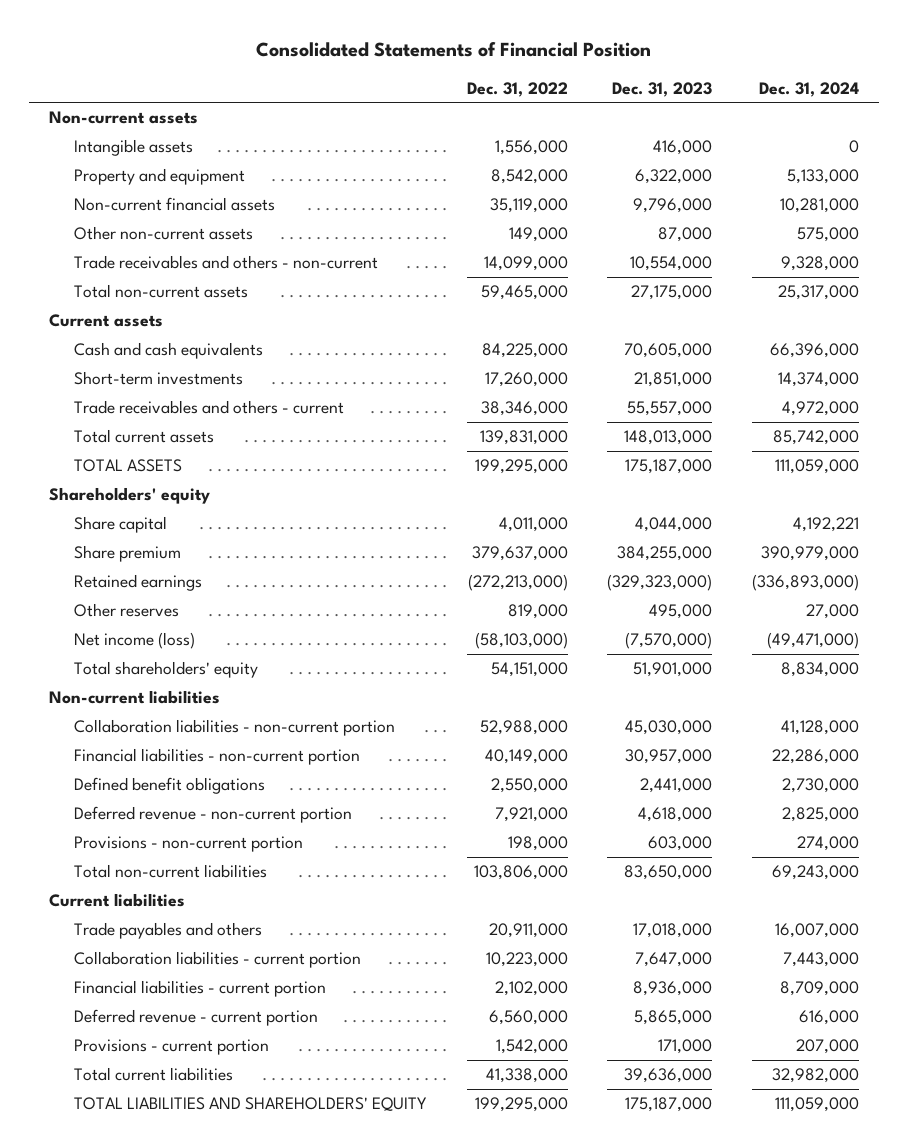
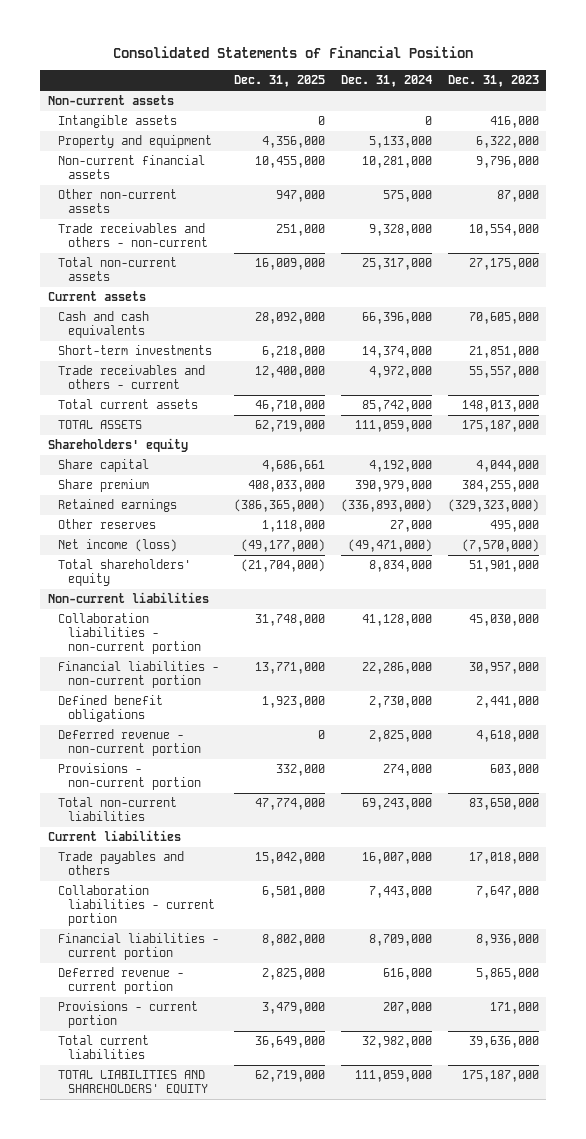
[466,81,568,97] Dec. 31, 2022 -> none
none -> [234,75,326,88] Dec. 31, 2025
[792,517,859,533] 4,192,221 -> [368,460,432,473] 4,192,000

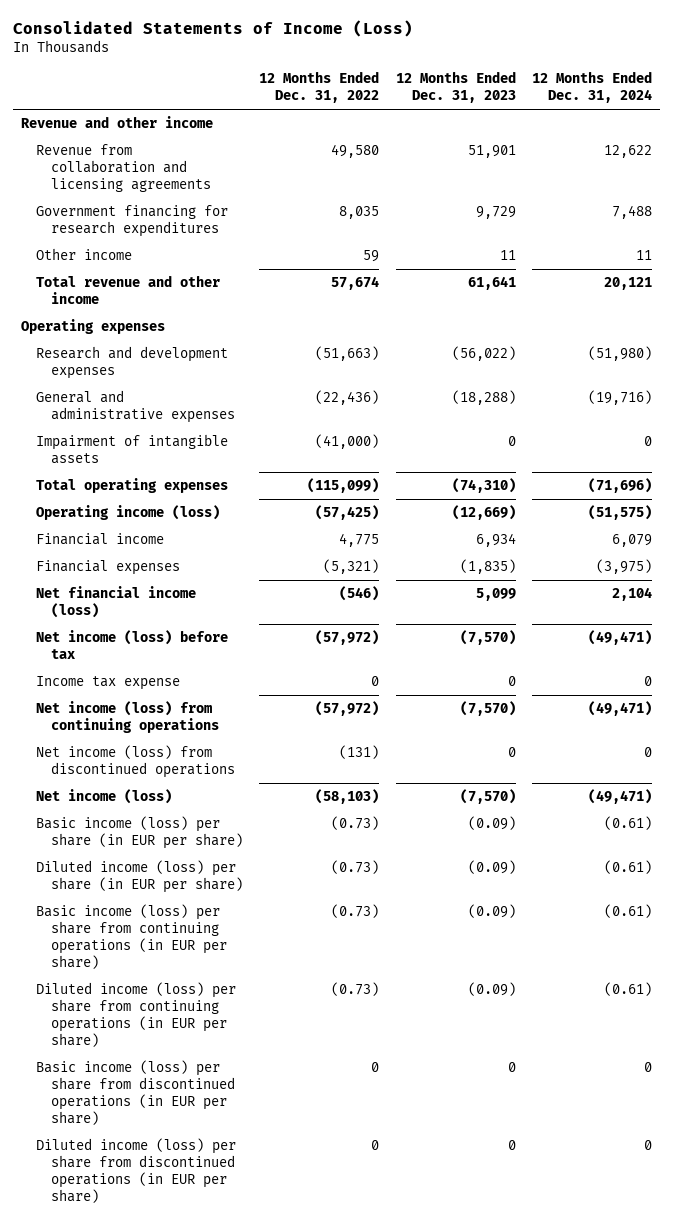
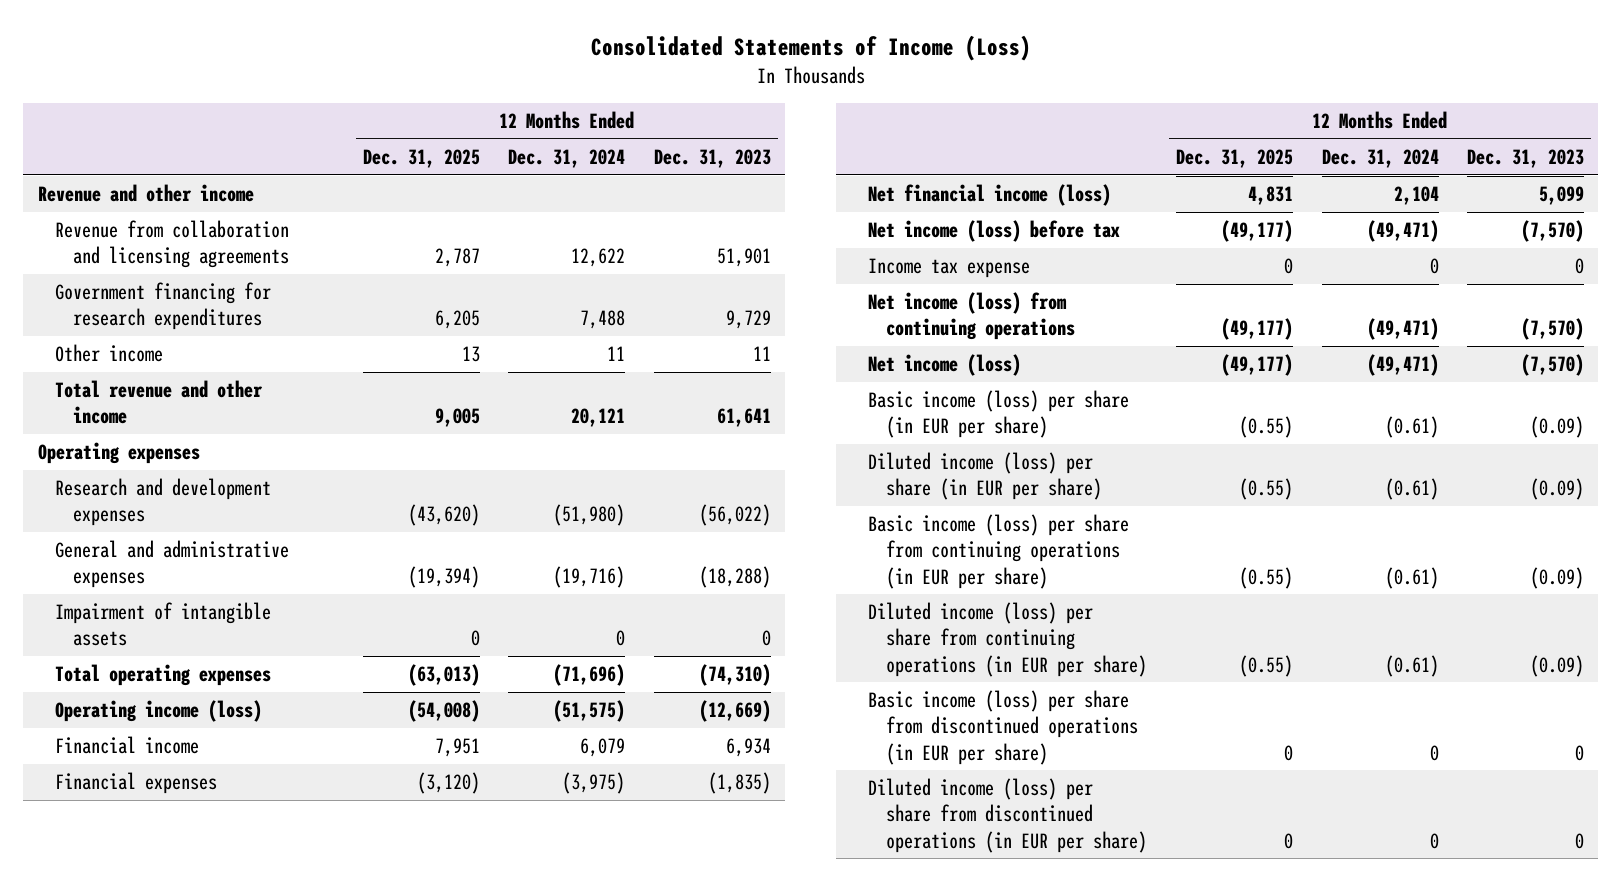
[259,71,380,104] 12 Months Ended Dec. 31, 2022 -> none
none -> [362,148,480,168] Dec. 31, 2025
[36,745,236,779] Net income (loss) from discontinued operations -> none

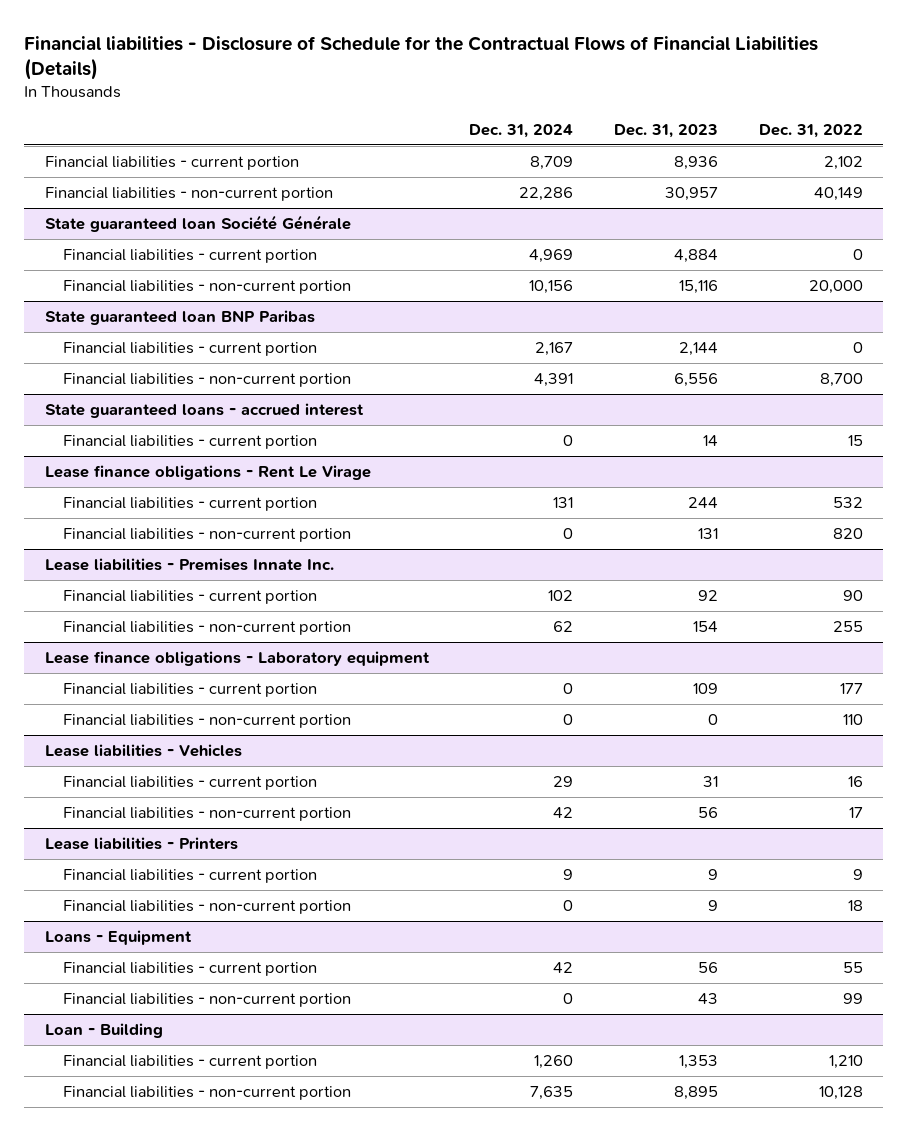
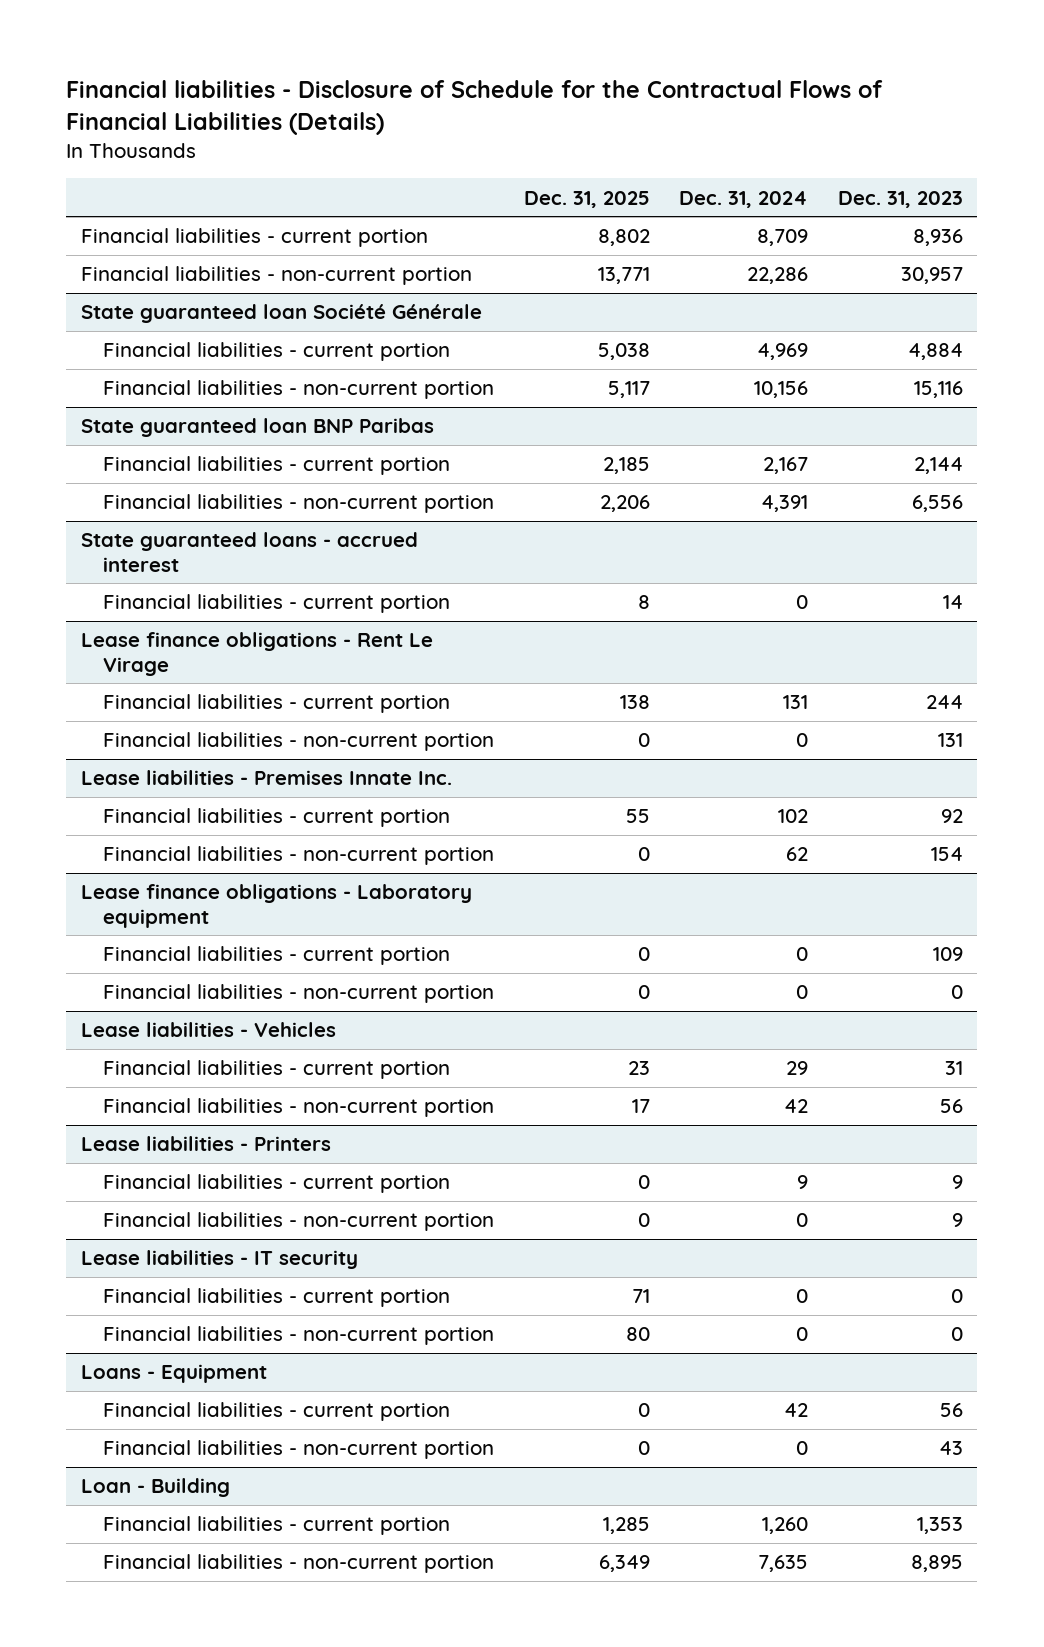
[759,123,864,138] Dec. 31, 2022 -> none
none -> [523,190,650,208] Dec. 31, 2025
none -> [81,1250,359,1270] Lease liabilities - IT security
none -> [103,1288,451,1308] Financial liabilities - current portion
none -> [103,1326,495,1346] Financial liabilities - non-current portion

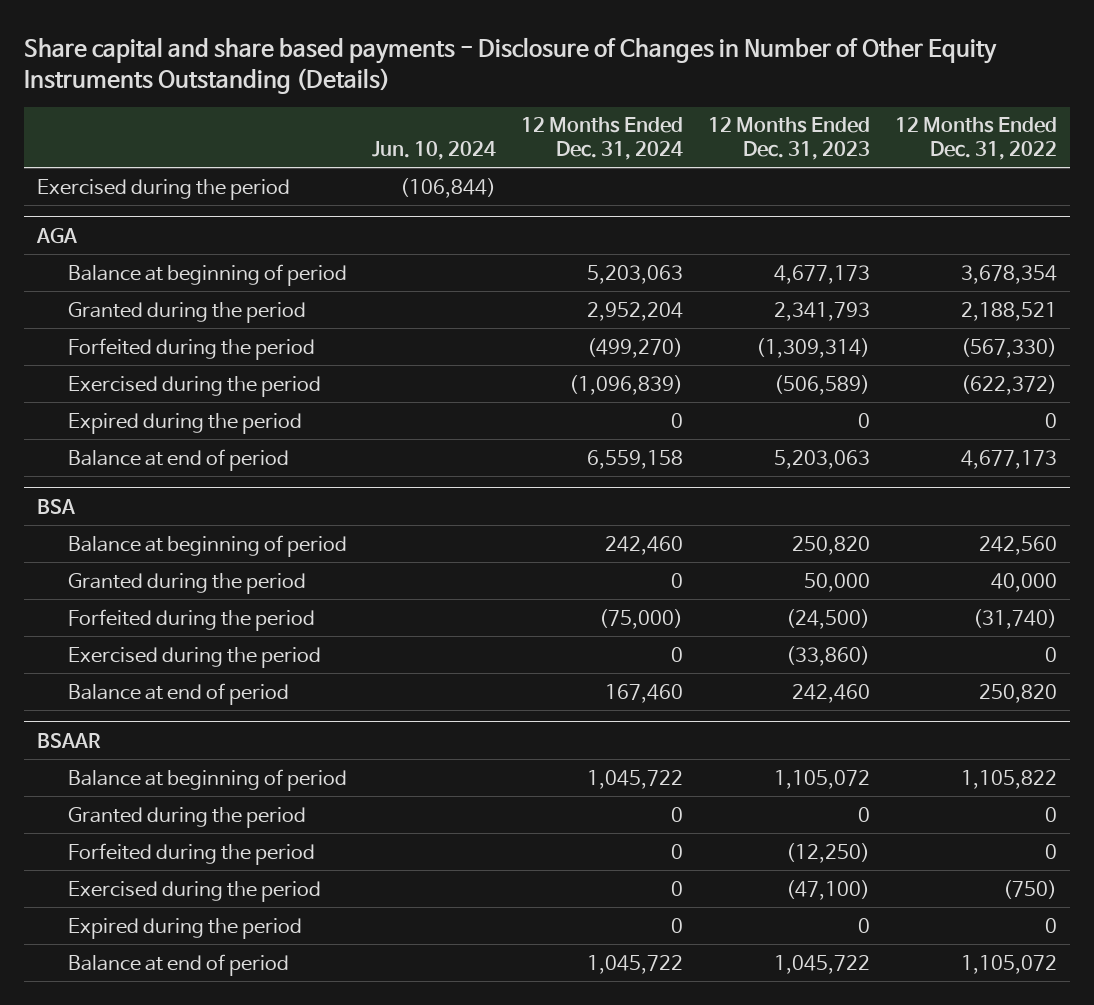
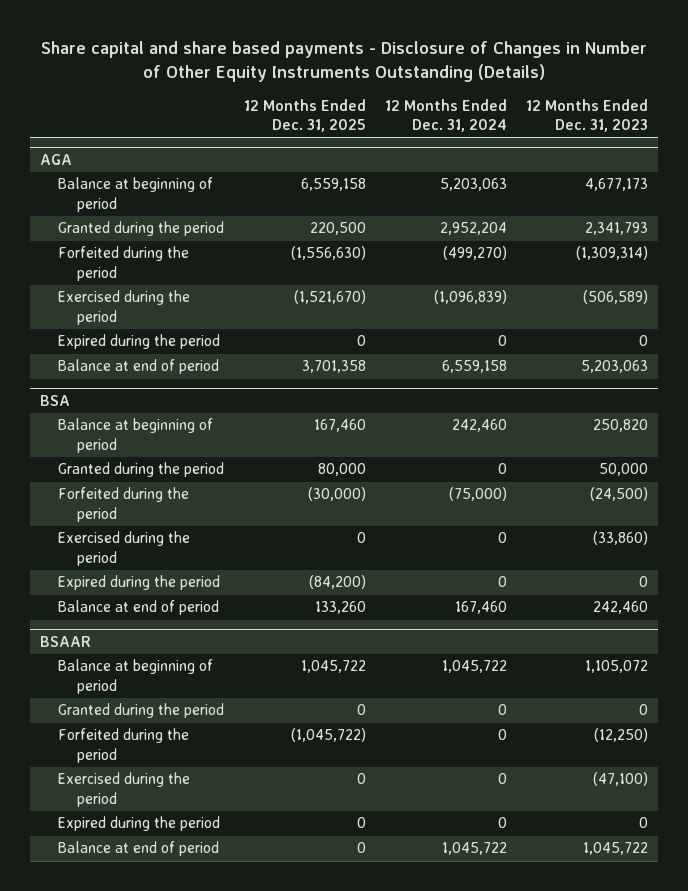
[372,141,497,161] Jun. 10, 2024 -> none
[895,117,1058,161] 12 Months Ended Dec. 31, 2022 -> none
none -> [243,98,366,133] 12 Months Ended Dec. 31, 2025
[36,178,290,200] Exercised during the period -> none
none -> [58,575,221,591] Expired during the period

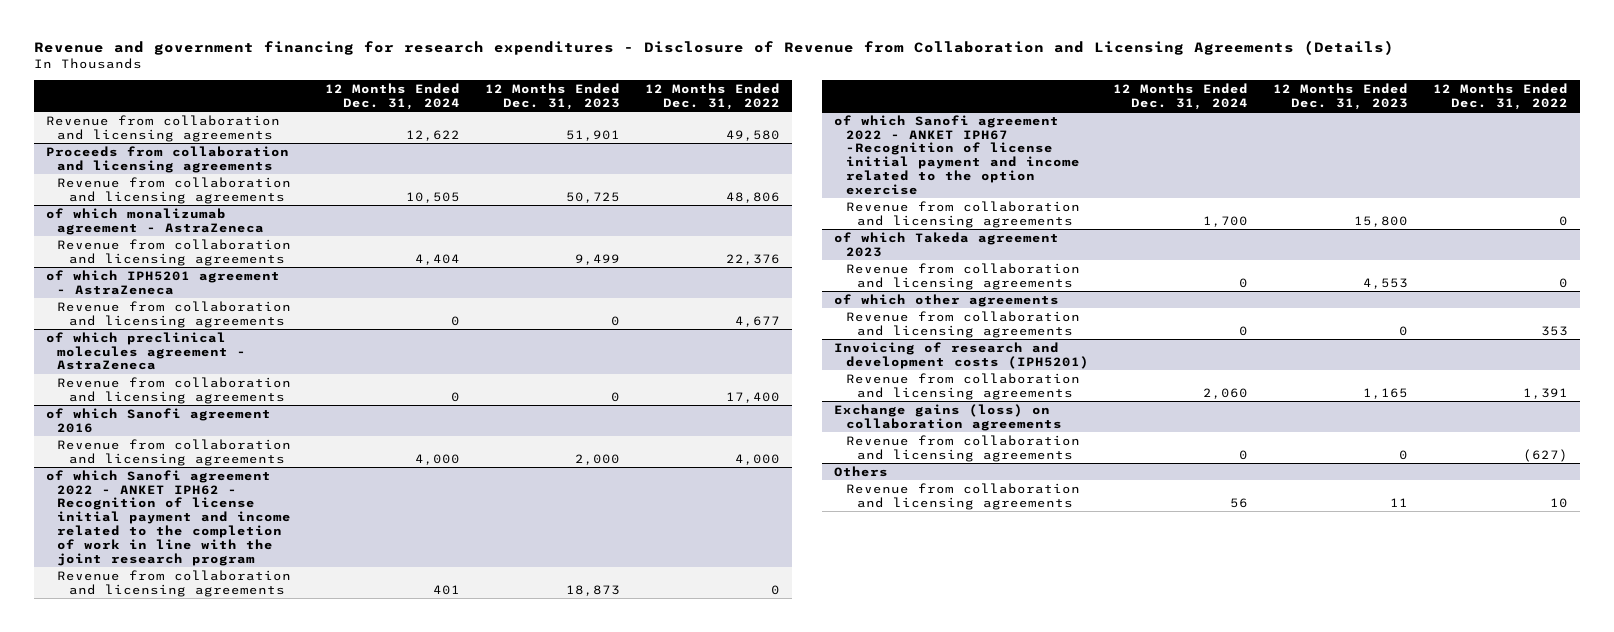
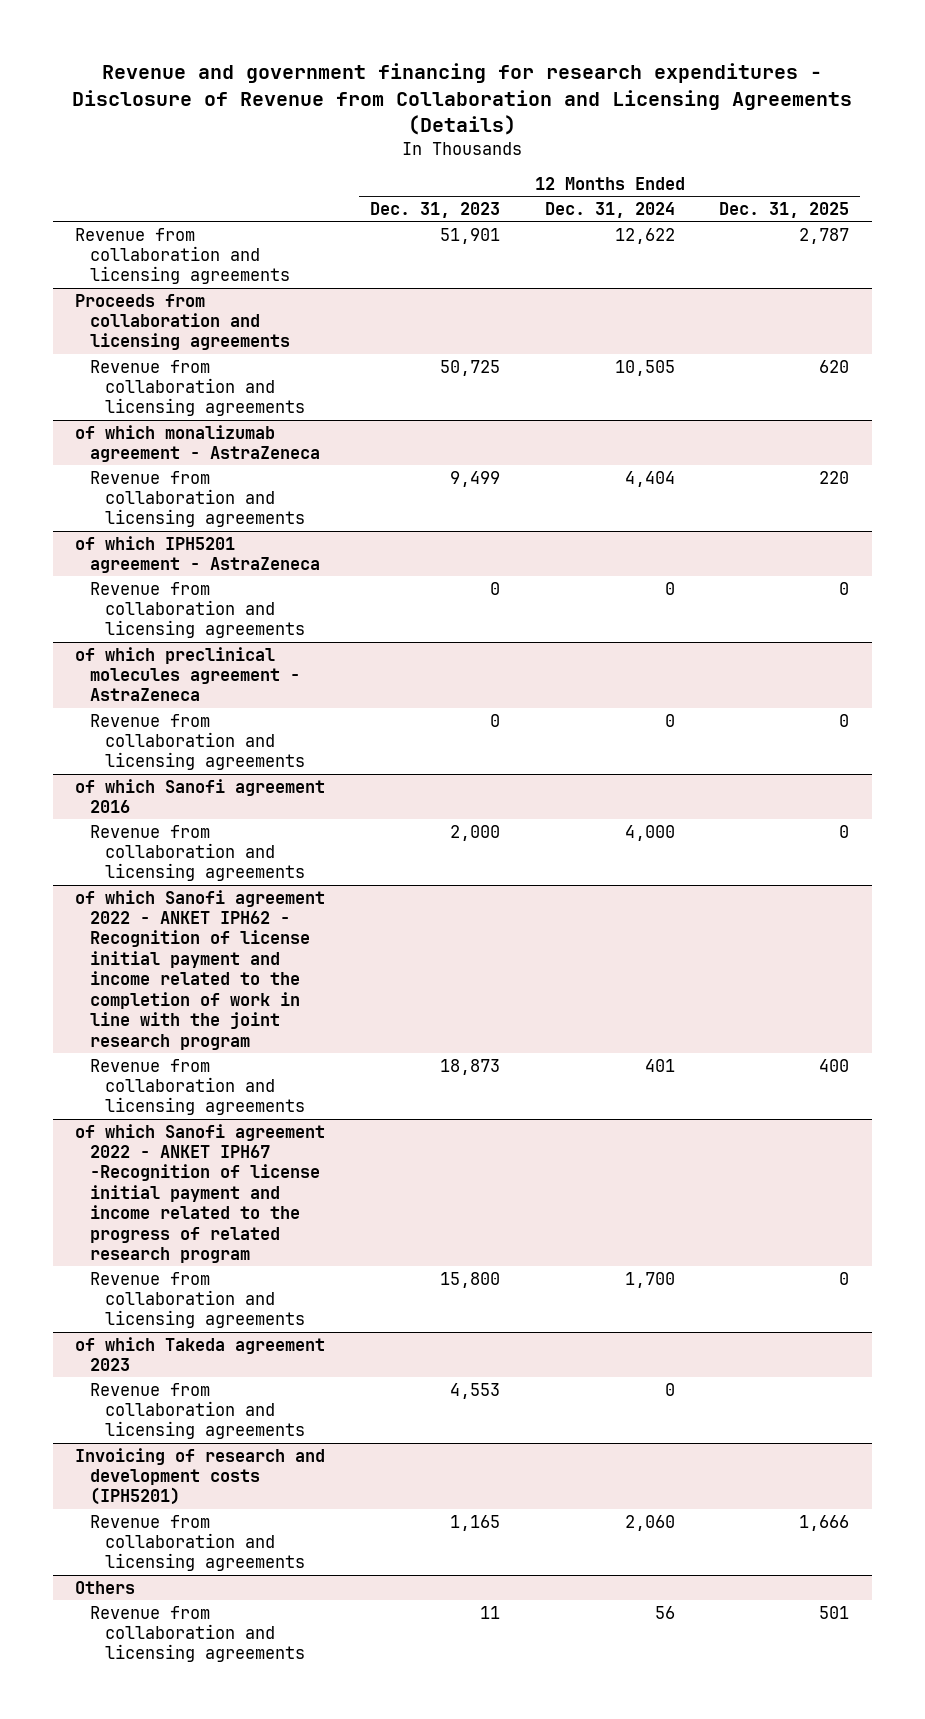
[644,82,780,110] 12 Months Ended Dec. 31, 2022 -> none
none -> [719,202,850,219] Dec. 31, 2025
[834,114,1080,196] of which Sanofi agreement 2022 - ANKET IPH67 -Recognition of license initial payment and income related to the option exercise -> [75,1123,326,1264] of which Sanofi agreement 2022 - ANKET IPH67 -Recognition of license initial payment and income related to the progress of related research program
[834,293,1060,307] of which other agreements -> none
[845,310,1080,338] Revenue from collaboration and licensing agreements -> none
[834,403,1062,431] Exchange gains (loss) on collaboration agreements -> none
[845,434,1080,462] Revenue from collaboration and licensing agreements -> none

